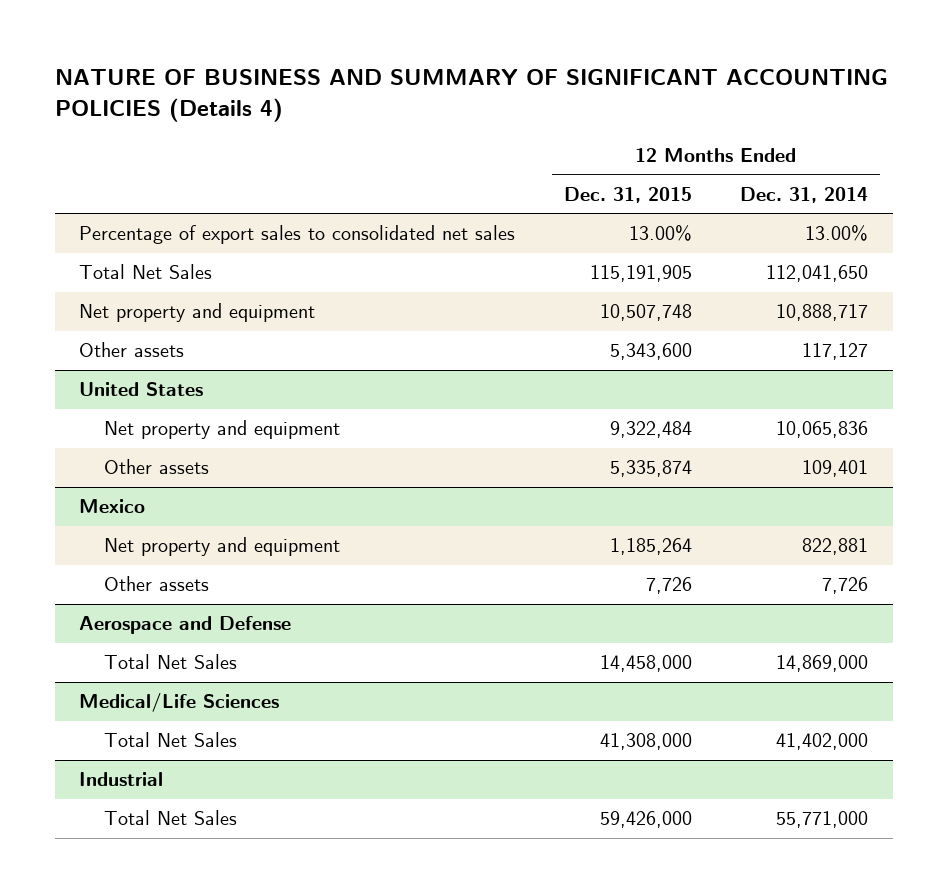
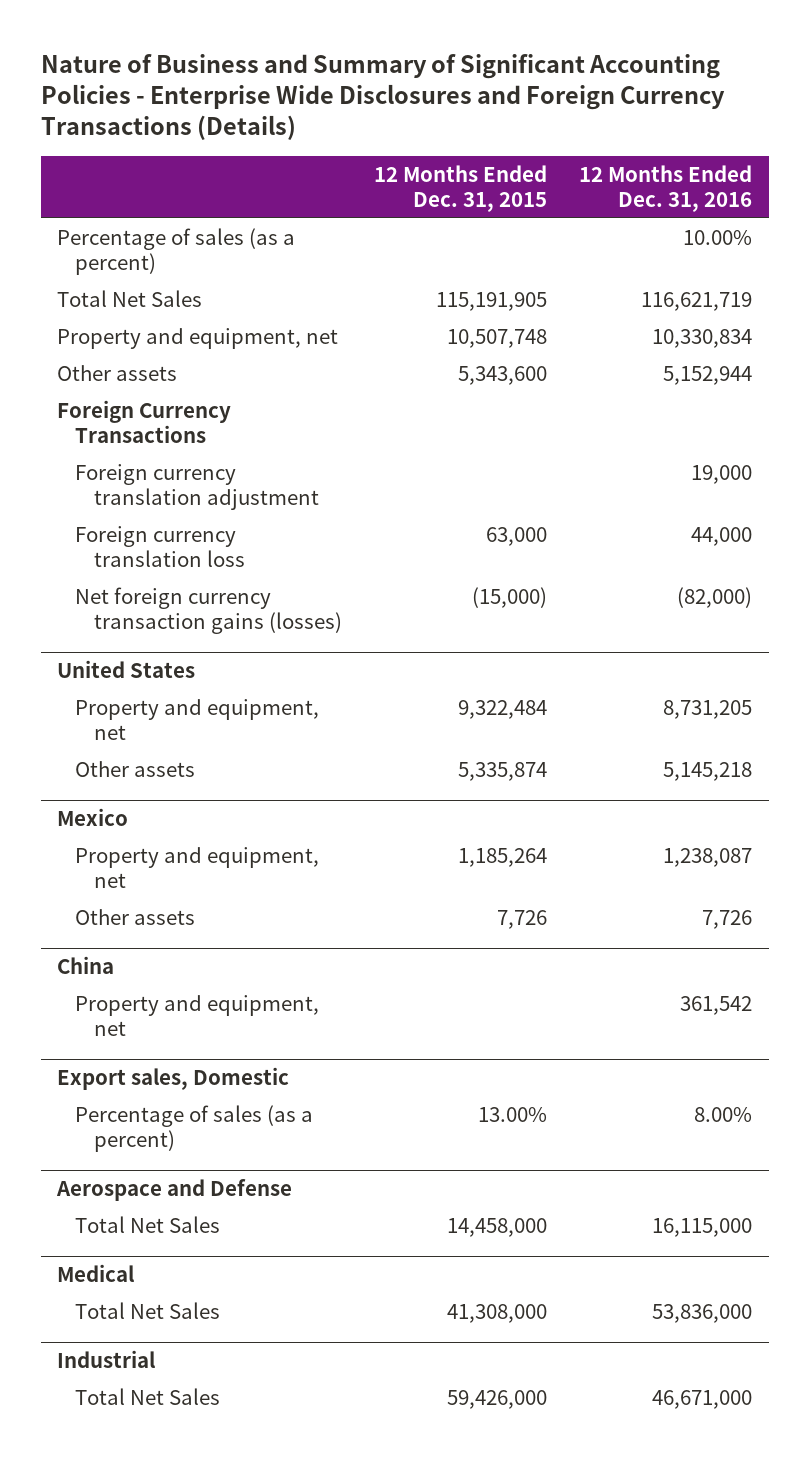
[54,69,888,123] NATURE OF BUSINESS AND SUMMARY OF SIGNIFICANT ACCOUNTING POLICIES (Details 4) -> [41,53,726,141] Nature of Business and Summary of Significant Accounting Policies - Enterprise Wide Disclosures and Foreign Currency Transactions (Details)
[740,186,869,203] Dec. 31, 2014 -> none
none -> [579,164,753,212] 12 Months Ended Dec. 31, 2016
[79,225,516,245] Percentage of export sales to consolidated net sales -> none
none -> [57,227,296,275] Percentage of sales (as a percent)
[79,303,316,323] Net property and equipment -> [57,327,339,349] Property and equipment, net
none -> [57,399,232,443] Foreign Currency Transactions
none -> [75,463,319,510] Foreign currency translation adjustment
none -> [75,525,245,567] Foreign currency translation loss
none -> [75,586,342,634] Net foreign currency transaction gains (losses)
[103,420,340,440] Net property and equipment -> [75,698,320,740] Property and equipment, net
[103,537,340,557] Net property and equipment -> [75,846,320,888] Property and equipment, net
none -> [57,956,115,975] China
none -> [75,994,320,1036] Property and equipment, net
none -> [57,1067,290,1091] Export sales, Domestic
none -> [75,1104,314,1152] Percentage of sales (as a percent)
[79,693,280,713] Medical/Life Sciences -> [57,1264,135,1283] Medical

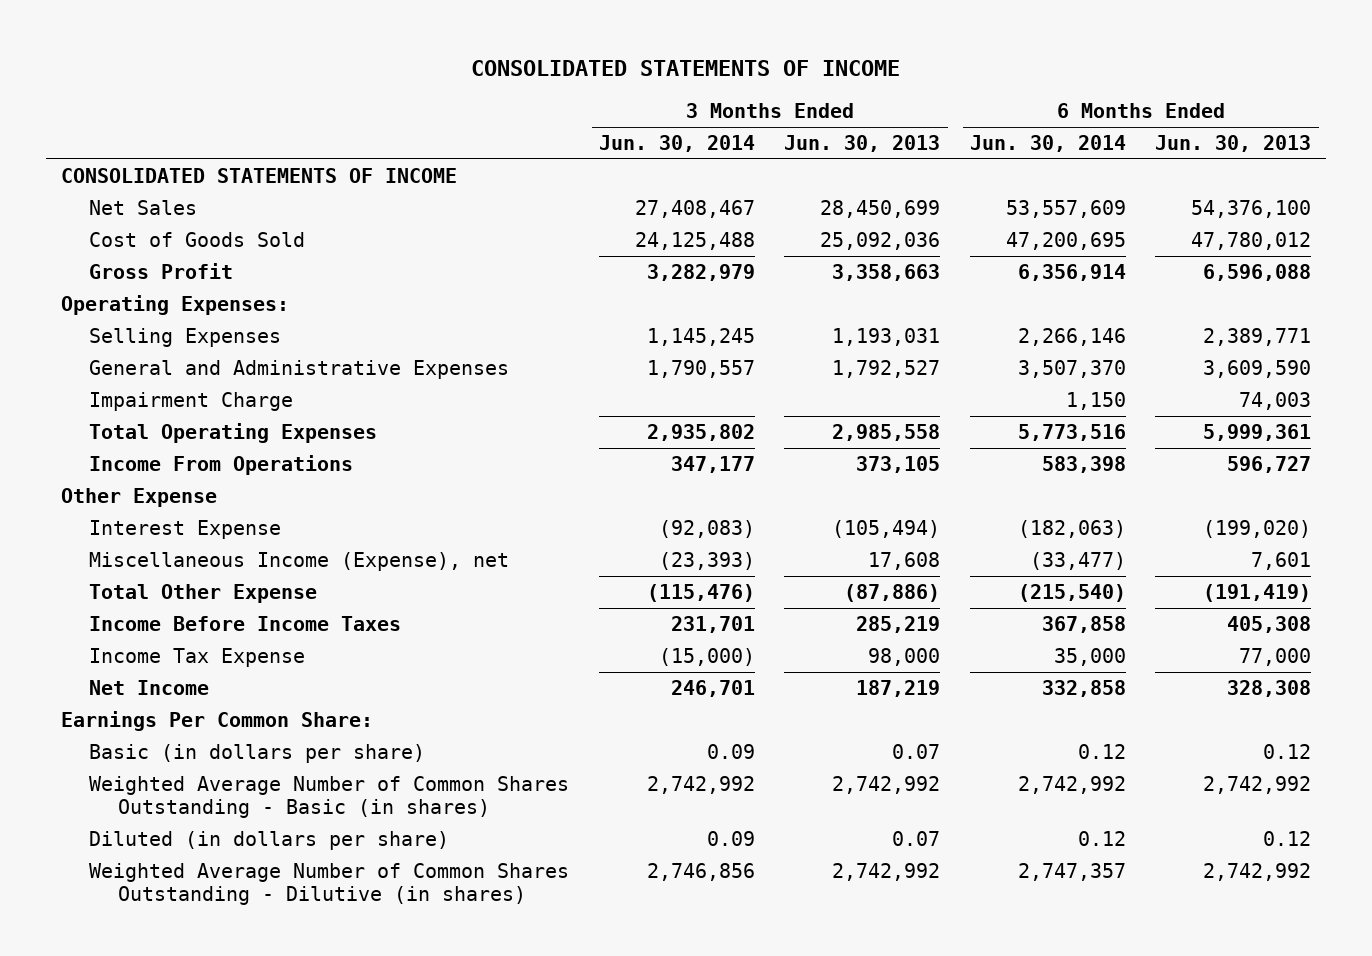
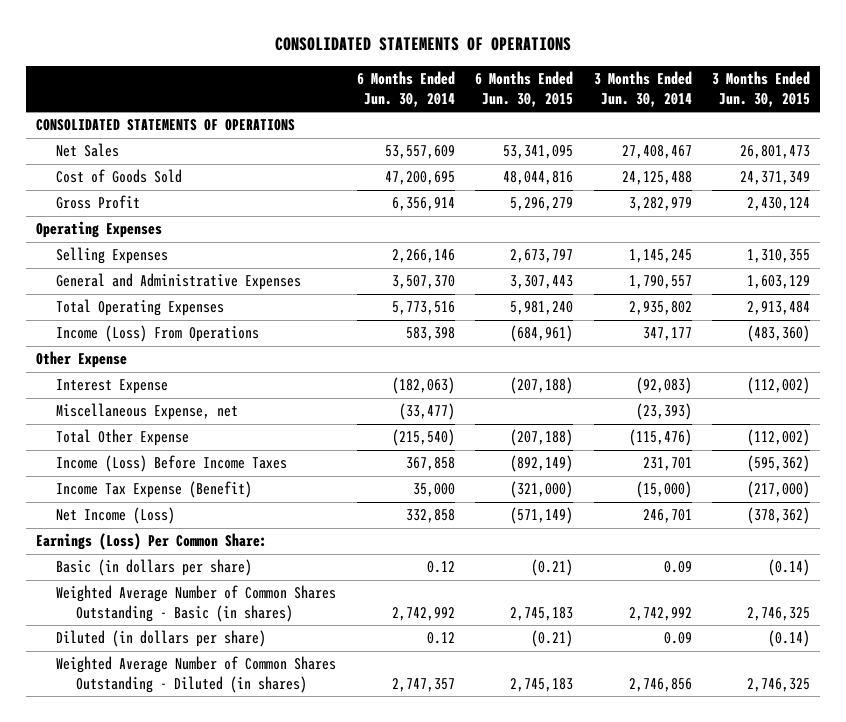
[471,60,901,77] CONSOLIDATED STATEMENTS OF INCOME -> [275,37,572,52] CONSOLIDATED STATEMENTS OF OPERATIONS
[784,135,941,153] Jun. 30, 2013 -> none
[1155,135,1312,153] Jun. 30, 2013 -> none
none -> [475,70,574,107] 6 Months Ended Jun. 30, 2015
none -> [711,70,810,107] 3 Months Ended Jun. 30, 2015
[60,167,457,183] CONSOLIDATED STATEMENTS OF INCOME -> [36,119,296,132] CONSOLIDATED STATEMENTS OF OPERATIONS
[60,294,289,315] Operating Expenses: -> [36,221,163,239] Operating Expenses
[89,391,294,411] Impairment Charge -> none
[89,454,354,475] Income From Operations -> [56,325,260,343] Income (Loss) From Operations
[89,551,510,571] Miscellaneous Income (Expense), net -> [56,403,239,421] Miscellaneous Expense, net
[89,615,402,631] Income Before Income Taxes -> [56,455,288,473] Income (Loss) Before Income Taxes
[89,647,306,667] Income Tax Expense -> [56,481,253,499] Income Tax Expense (Benefit)
[89,679,210,695] Net Income -> [56,507,176,525] Net Income (Loss)
[60,710,373,731] Earnings Per Common Share: -> [36,533,268,551] Earnings (Loss) Per Common Share:
[89,862,570,905] Weighted Average Number of Common Shares Outstanding - Dilutive (in shares) -> [56,656,337,693] Weighted Average Number of Common Shares Outstanding - Diluted (in shares)

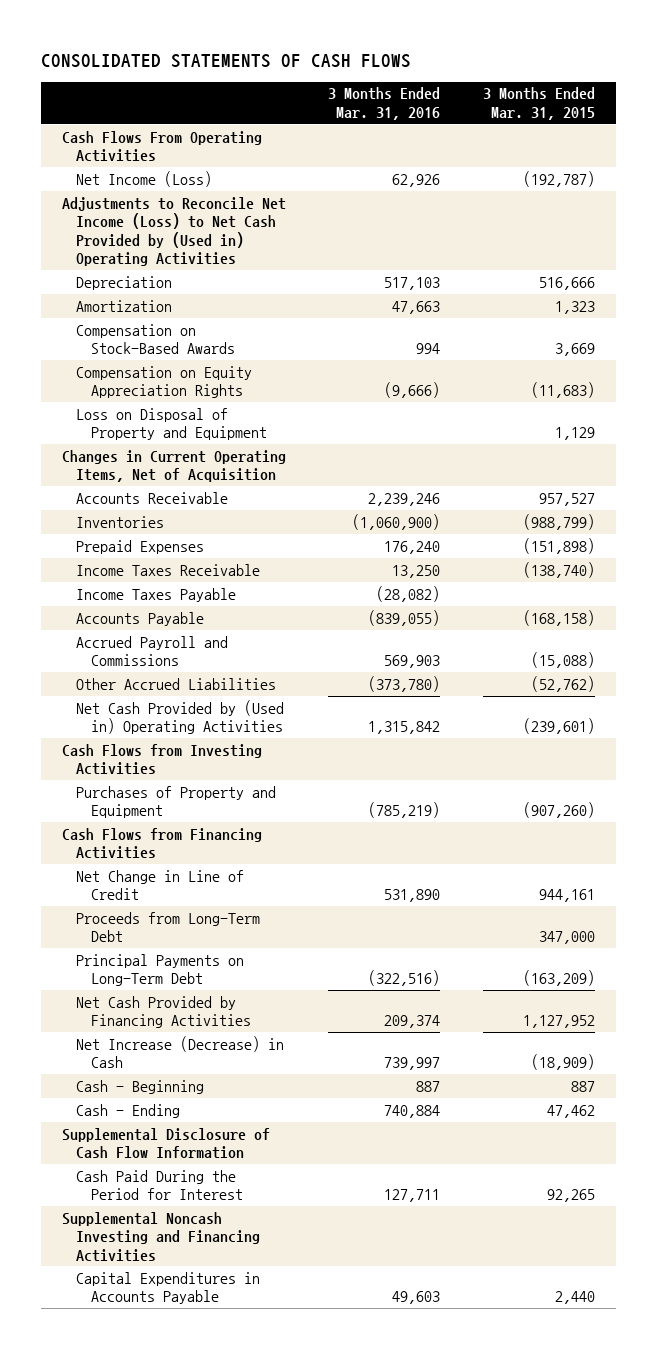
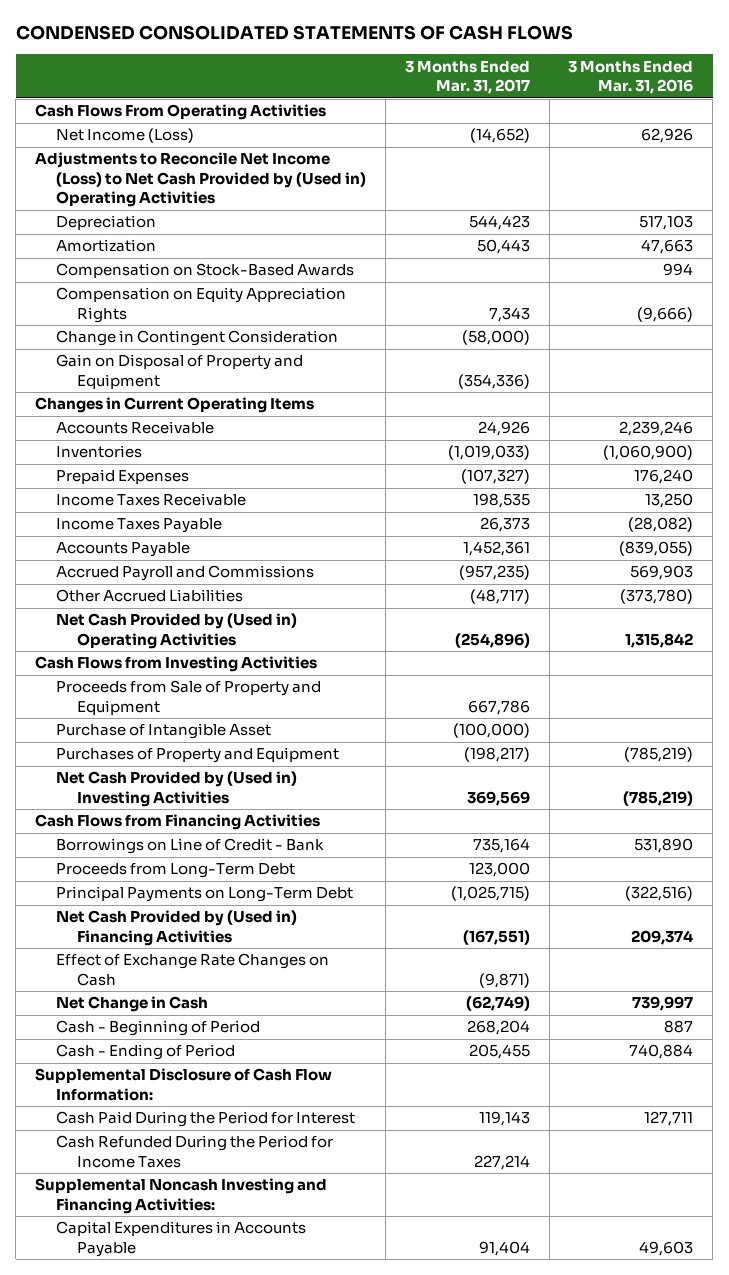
[40,53,411,68] CONSOLIDATED STATEMENTS OF CASH FLOWS -> [15,25,573,41] CONDENSED CONSOLIDATED STATEMENTS OF CASH FLOWS
[482,87,595,120] 3 Months Ended Mar. 31, 2015 -> none
none -> [404,60,530,95] 3 Months Ended Mar. 31, 2017
none -> [56,330,339,347] Change in Contingent Consideration
[76,407,268,441] Loss on Disposal of Property and Equipment -> [56,354,304,389] Gain on Disposal of Property and Equipment
[61,449,286,483] Changes in Current Operating Items, Net of Acquisition -> [35,397,315,414] Changes in Current Operating Items
none -> [56,680,322,715] Proceeds from Sale of Property and Equipment
none -> [56,723,272,740] Purchase of Intangible Asset
none -> [56,771,298,807] Net Cash Provided by (Used in) Investing Activities
[76,869,245,901] Net Change in Line of Credit -> [56,838,325,855] Borrowings on Line of Credit - Bank
[76,995,252,1029] Net Cash Provided by Financing Activities -> [56,910,298,946] Net Cash Provided by (Used in) Financing Activities
none -> [56,953,330,986] Effect of Exchange Rate Changes on Cash
[76,1035,285,1069] Net Increase (Decrease) in Cash -> [56,996,209,1013] Net Change in Cash
[76,1079,205,1094] Cash - Beginning -> [56,1020,261,1037] Cash - Beginning of Period
[76,1103,181,1118] Cash - Ending -> [56,1044,236,1061] Cash - Ending of Period
[61,1127,270,1160] Supplemental Disclosure of Cash Flow Information -> [35,1068,333,1101] Supplemental Disclosure of Cash Flow Information:
none -> [56,1135,334,1168] Cash Refunded During the Period for Income Taxes
[61,1211,261,1262] Supplemental Noncash Investing and Financing Activities -> [35,1178,328,1214] Supplemental Noncash Investing and Financing Activities:

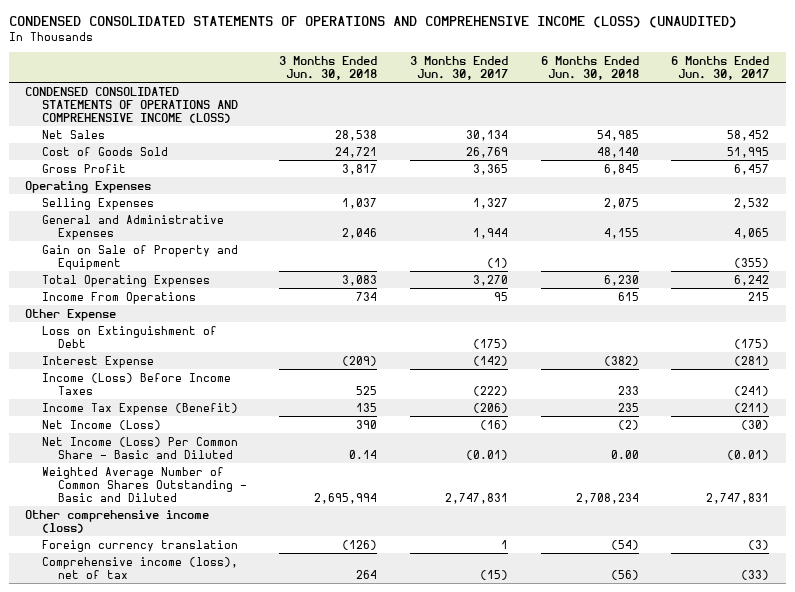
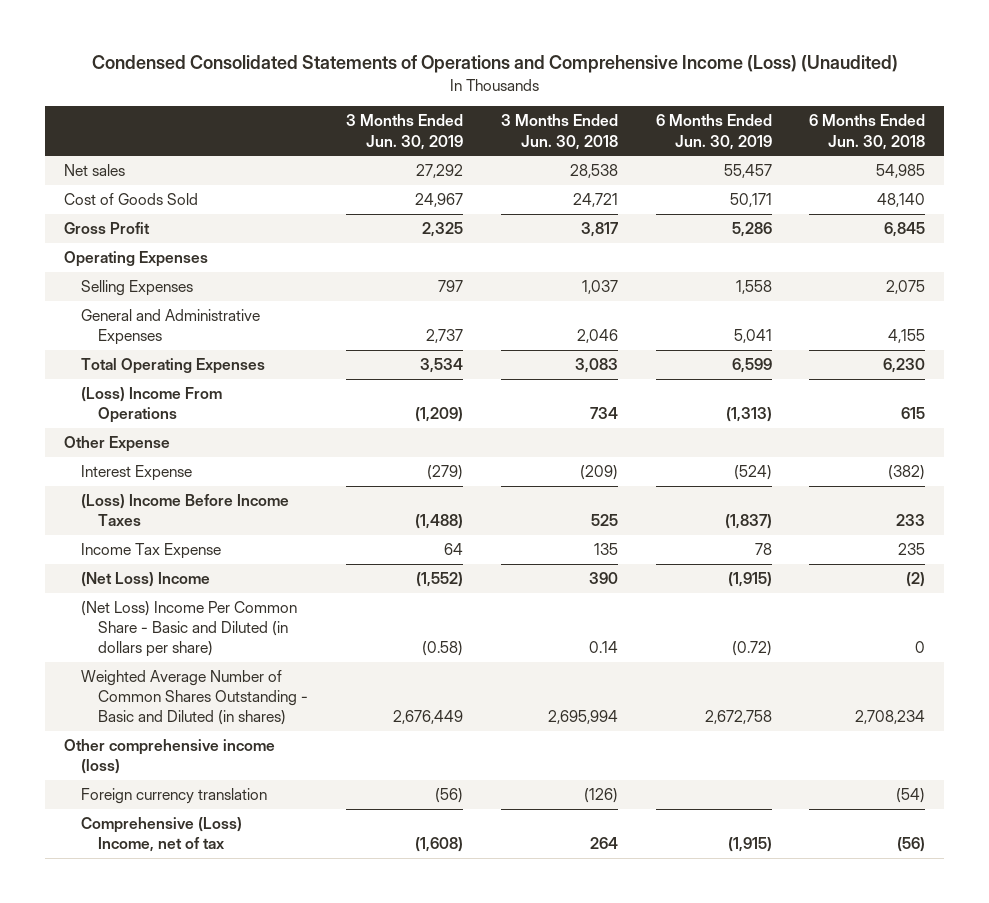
[9,16,738,29] CONDENSED CONSOLIDATED STATEMENTS OF OPERATIONS AND COMPREHENSIVE INCOME (LOSS) (UNAUDITED) -> [91,55,898,74] Condensed Consolidated Statements of Operations and Comprehensive Income (Loss) (Unaudited)
[409,56,508,81] 3 Months Ended Jun. 30, 2017 -> none
[671,56,770,81] 6 Months Ended Jun. 30, 2017 -> none
none -> [345,114,463,150] 3 Months Ended Jun. 30, 2019
none -> [655,114,772,150] 6 Months Ended Jun. 30, 2019
[25,86,238,123] CONDENSED CONSOLIDATED STATEMENTS OF OPERATIONS AND COMPREHENSIVE INCOME (LOSS) -> none
[41,129,105,139] Net Sales -> [63,164,125,177] Net sales
[41,244,238,270] Gain on Sale of Property and Equipment -> none
[41,291,196,304] Income From Operations -> [80,387,222,424] (Loss) Income From Operations
[41,325,217,348] Loss on Extinguishment of Debt -> none
[41,372,231,395] Income (Loss) Before Income Taxes -> [80,494,289,527] (Loss) Income Before Income Taxes
[41,402,238,415] Income Tax Expense (Benefit) -> [80,543,221,560] Income Tax Expense
[41,419,161,430] Net Income (Loss) -> [80,572,210,588] (Net Loss) Income
[41,436,238,459] Net Income (Loss) Per Common Share - Basic and Diluted -> [80,601,297,658] (Net Loss) Income Per Common Share - Basic and Diluted (in dollars per share)
[610,449,639,459] 0.00 -> [915,641,926,654] 0
[41,466,247,502] Weighted Average Number of Common Shares Outstanding - Basic and Diluted -> [80,670,308,726] Weighted Average Number of Common Shares Outstanding - Basic and Diluted (in shares)
[41,556,238,579] Comprehensive income (loss), net of tax -> [80,817,242,853] Comprehensive (Loss) Income, net of tax

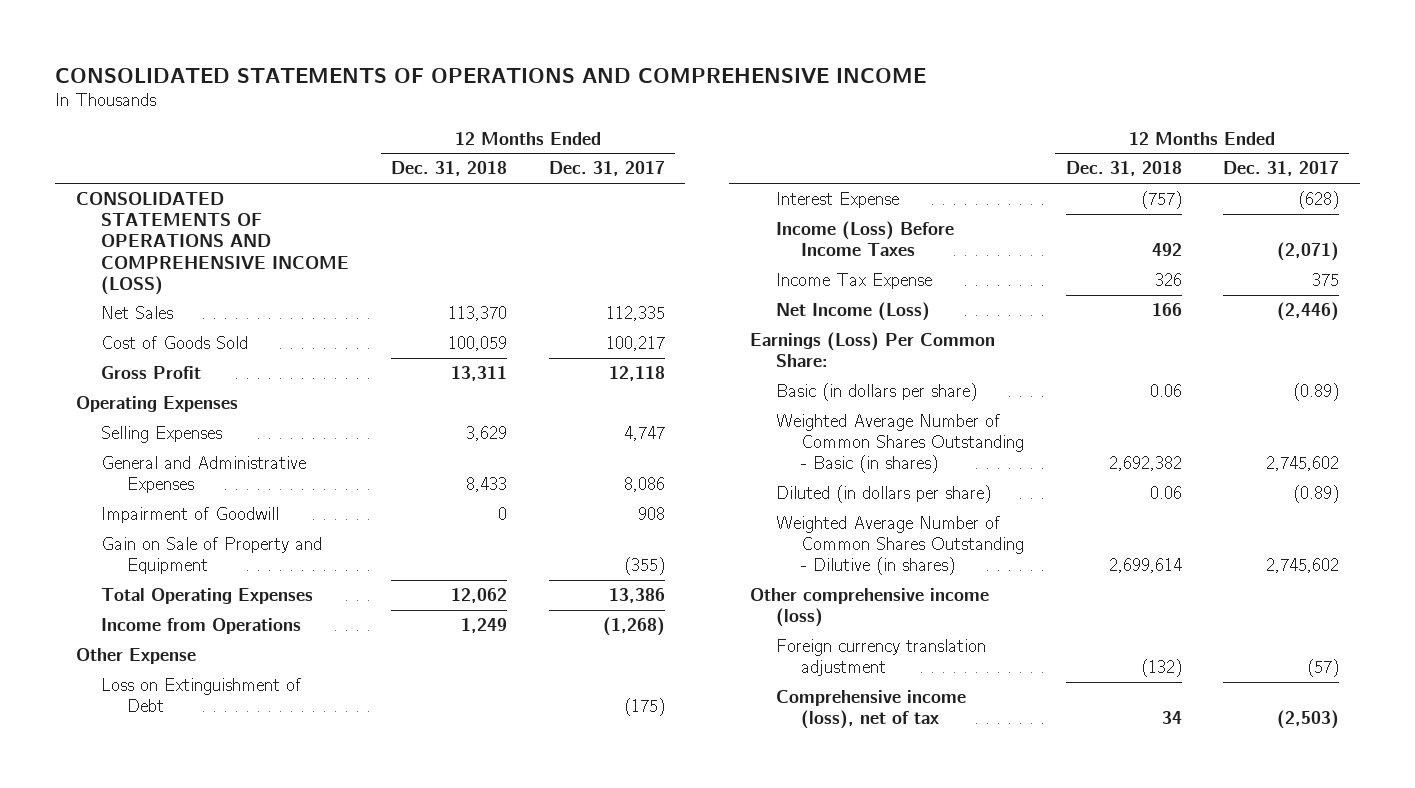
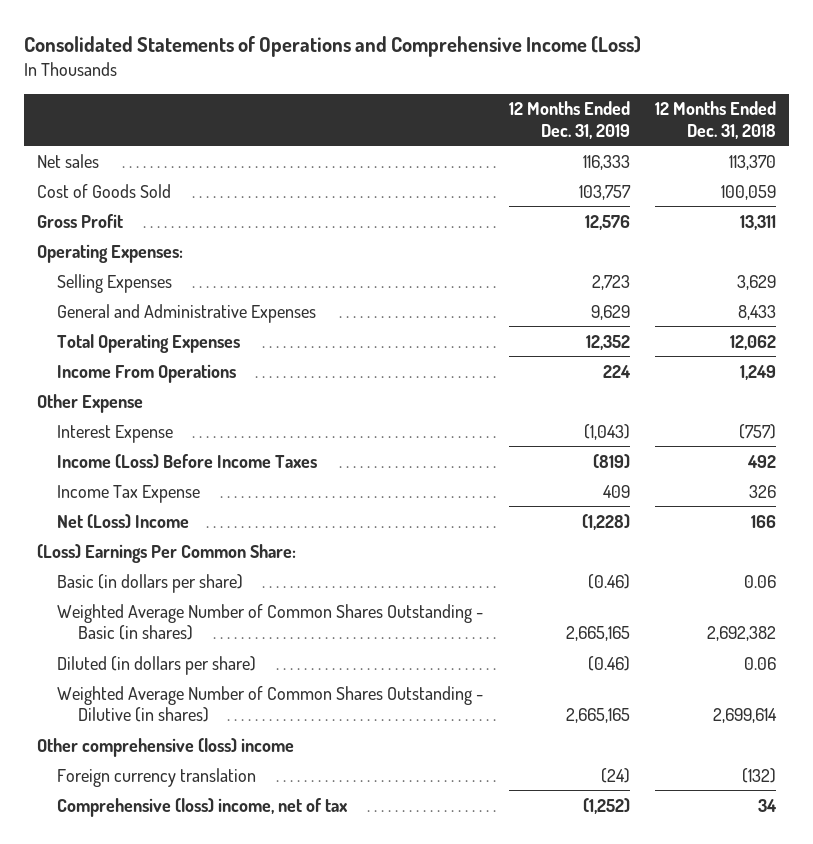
[55,67,927,83] CONSOLIDATED STATEMENTS OF OPERATIONS AND COMPREHENSIVE INCOME -> [24,35,642,57] Consolidated Statements of Operations and Comprehensive Income (Loss)
[548,161,665,177] Dec. 31, 2017 -> none
none -> [508,101,630,139] 12 Months Ended Dec. 31, 2019
[75,191,350,295] CONSOLIDATED STATEMENTS OF OPERATIONS AND COMPREHENSIVE INCOME (LOSS) -> none
[101,305,174,319] Net Sales -> [36,153,99,168] Net sales
[75,395,238,412] Operating Expenses -> [36,243,183,263] Operating Expenses:
[101,506,280,523] Impairment of Goodwill -> none
[101,536,323,575] Gain on Sale of Property and Equipment -> none
[101,617,302,634] Income from Operations -> [57,363,237,383] Income From Operations
[101,677,302,713] Loss on Extinguishment of Debt -> none
[775,301,930,321] Net Income (Loss) -> [57,513,190,529] Net (Loss) Income
[750,331,996,368] Earnings (Loss) Per Common Share: -> [36,543,296,563] (Loss) Earnings Per Common Share:
[750,587,990,628] Other comprehensive income (loss) -> [36,737,294,757] Other comprehensive (loss) income
[775,638,986,677] Foreign currency translation adjustment -> [57,767,257,787] Foreign currency translation
[775,689,966,730] Comprehensive income (loss), net of tax -> [57,797,349,817] Comprehensive (loss) income, net of tax

